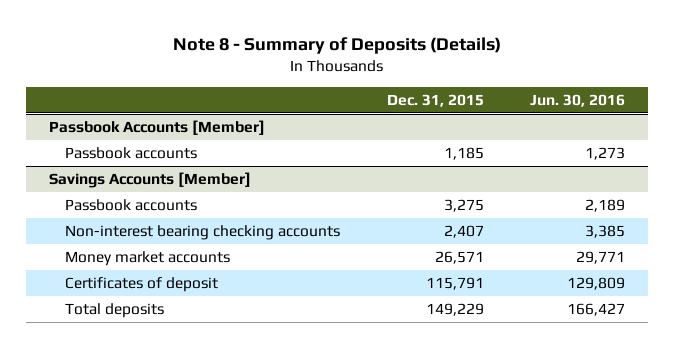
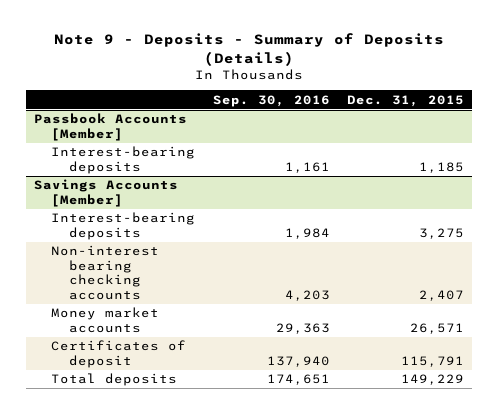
[173,37,502,55] Note 8 - Summary of Deposits (Details) -> [54,33,445,66] Note 9 - Deposits - Summary of Deposits (Details)
[529,93,625,107] Jun. 30, 2016 -> none
none -> [212,94,330,107] Sep. 30, 2016
[65,147,198,160] Passbook accounts -> [51,146,196,174] Interest-bearing deposits
[65,199,198,212] Passbook accounts -> [51,212,196,240] Interest-bearing deposits

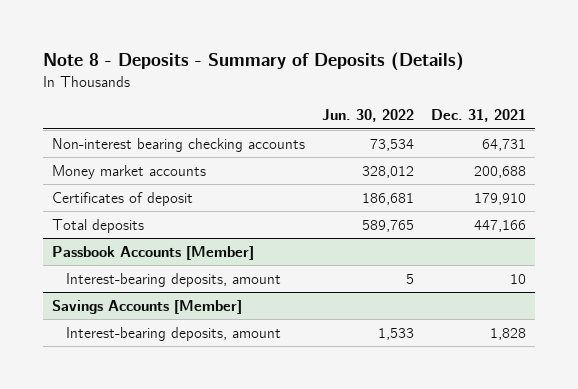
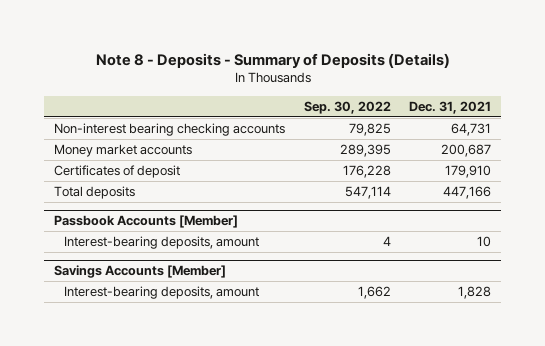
[322,109,415,123] Jun. 30, 2022 -> none
none -> [303,100,391,114] Sep. 30, 2022
[474,165,527,178] 200,688 -> [441,144,492,158] 200,687

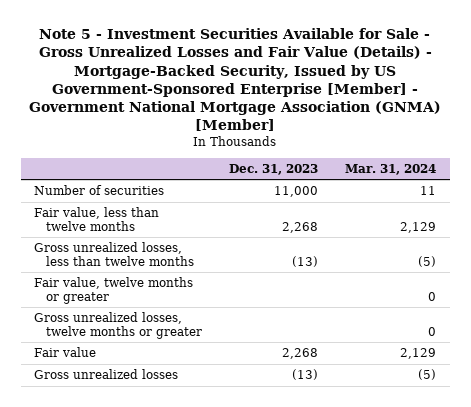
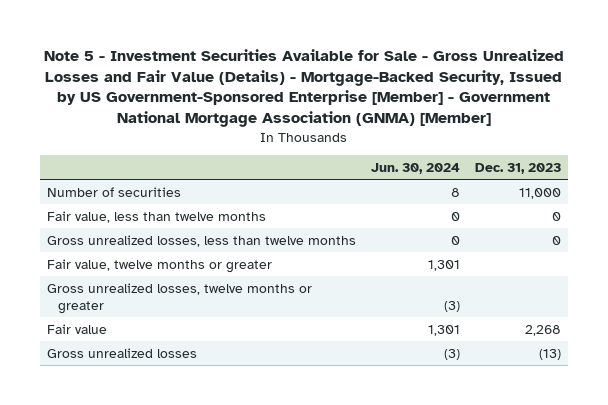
[345,163,437,175] Mar. 31, 2024 -> none
none -> [370,162,460,174] Jun. 30, 2024
[282,221,319,233] 2,268 -> [551,211,561,221] 0
[292,255,319,267] (13) -> [551,235,561,245] 0

